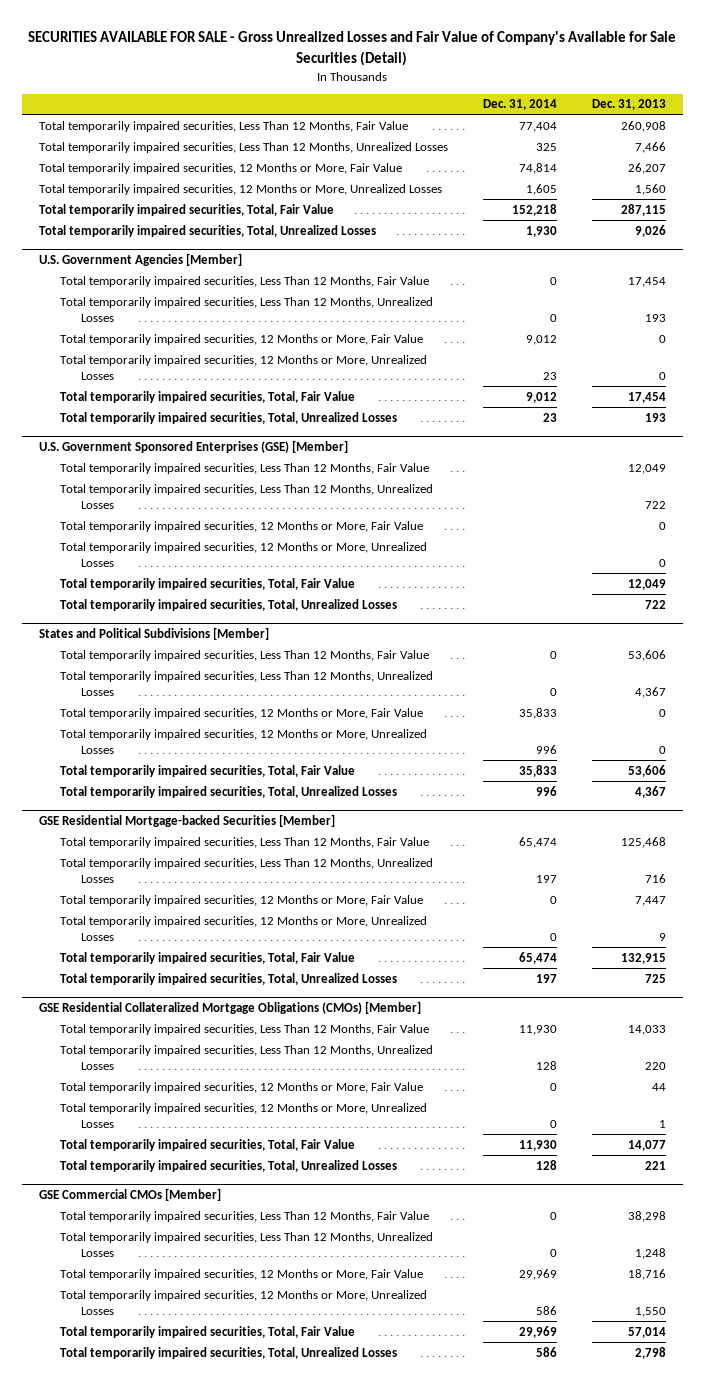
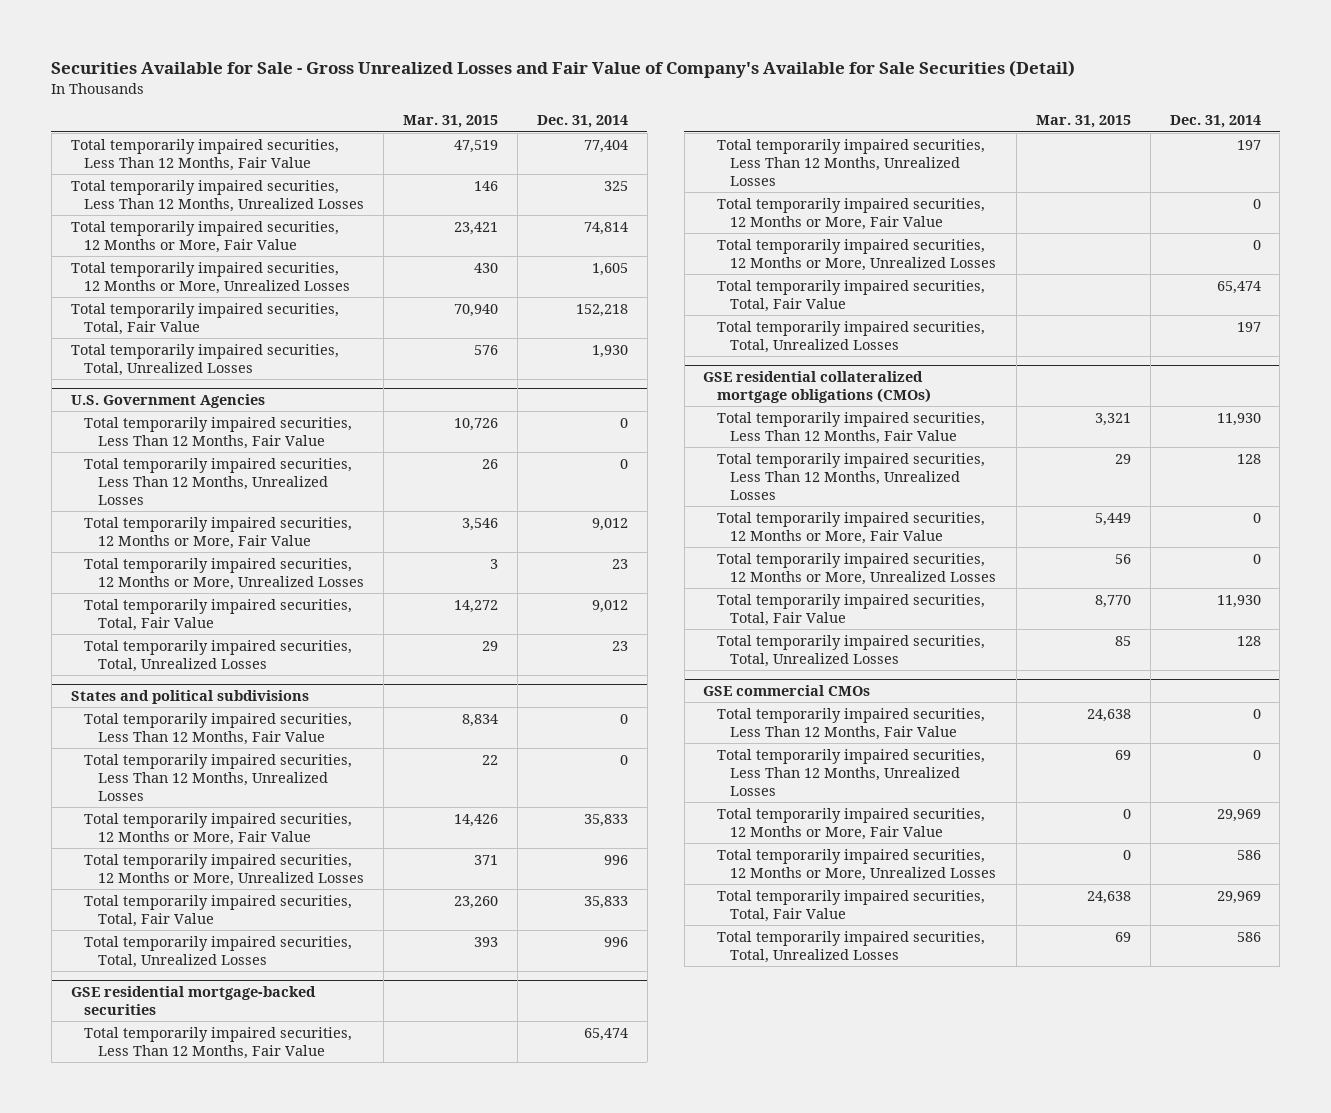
[28,31,677,66] SECURITIES AVAILABLE FOR SALE - Gross Unrealized Losses and Fair Value of Company's Available for Sale Securities (Detail) -> [51,60,1076,79] Securities Available for Sale - Gross Unrealized Losses and Fair Value of Company's Available for Sale Securities (Detail)
[591,99,666,111] Dec. 31, 2013 -> none
none -> [403,115,499,129] Mar. 31, 2015
[39,252,243,266] U.S. Government Agencies [Member] -> [70,393,265,408] U.S. Government Agencies
[39,439,349,453] U.S. Government Sponsored Enterprises (GSE) [Member] -> none
[60,462,430,474] Total temporarily impaired securities, Less Than 12 Months, Fair Value -> none
[60,483,434,510] Total temporarily impaired securities, Less Than 12 Months, Unrealized Losses -> none
[60,520,424,532] Total temporarily impaired securities, 12 Months or More, Fair Value -> none
[60,541,428,568] Total temporarily impaired securities, 12 Months or More, Unrealized Losses -> none
[60,577,356,590] Total temporarily impaired securities, Total, Fair Value -> none
[60,598,398,611] Total temporarily impaired securities, Total, Unrealized Losses -> none
[39,626,270,640] States and Political Subdivisions [Member] -> [70,689,309,704] States and political subdivisions
[39,813,336,827] GSE Residential Mortgage-backed Securities [Member] -> [70,985,316,1016] GSE residential mortgage-backed securities
[39,1000,422,1014] GSE Residential Collateralized Mortgage Obligations (CMOs) [Member] -> [703,370,931,404] GSE residential collateralized mortgage obligations (CMOs)
[39,1187,222,1201] GSE Commercial CMOs [Member] -> [703,684,871,696] GSE commercial CMOs

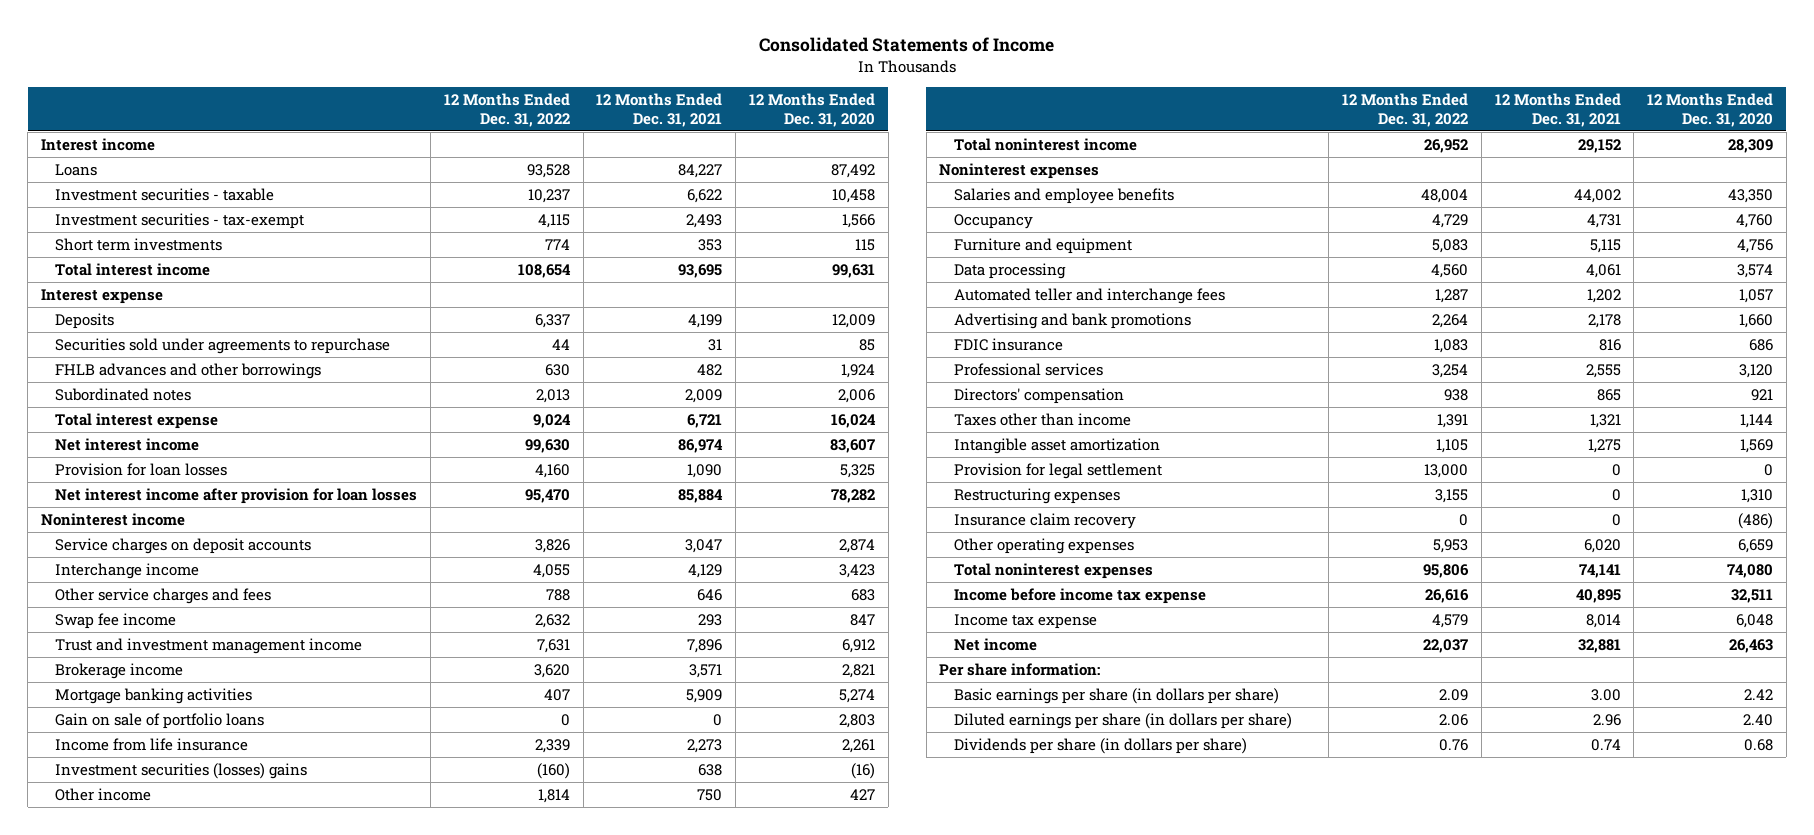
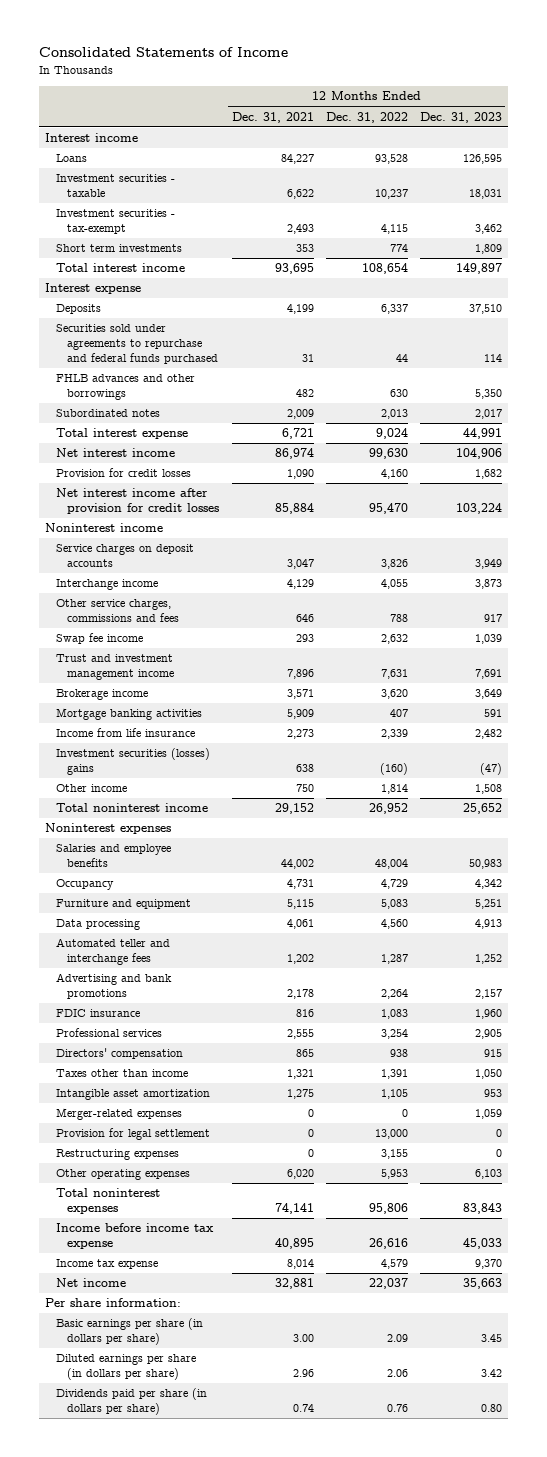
[748,93,875,127] 12 Months Ended Dec. 31, 2020 -> none
none -> [420,111,503,123] Dec. 31, 2023
[55,338,391,355] Securities sold under agreements to repurchase -> [56,324,219,365] Securities sold under agreements to repurchase and federal funds purchased
[55,463,228,477] Provision for loan losses -> [56,468,192,478] Provision for credit losses
[55,488,418,505] Net interest income after provision for loan losses -> [56,488,220,515] Net interest income after provision for credit losses
[55,588,272,605] Other service charges and fees -> [56,599,180,623] Other service charges, commissions and fees
[55,713,265,730] Gain on sale of portfolio loans -> none
none -> [56,1108,183,1121] Merger-related expenses
[953,513,1136,530] Insurance claim recovery -> none
[953,738,1247,755] Dividends per share (in dollars per share) -> [56,1388,208,1416] Dividends paid per share (in dollars per share)

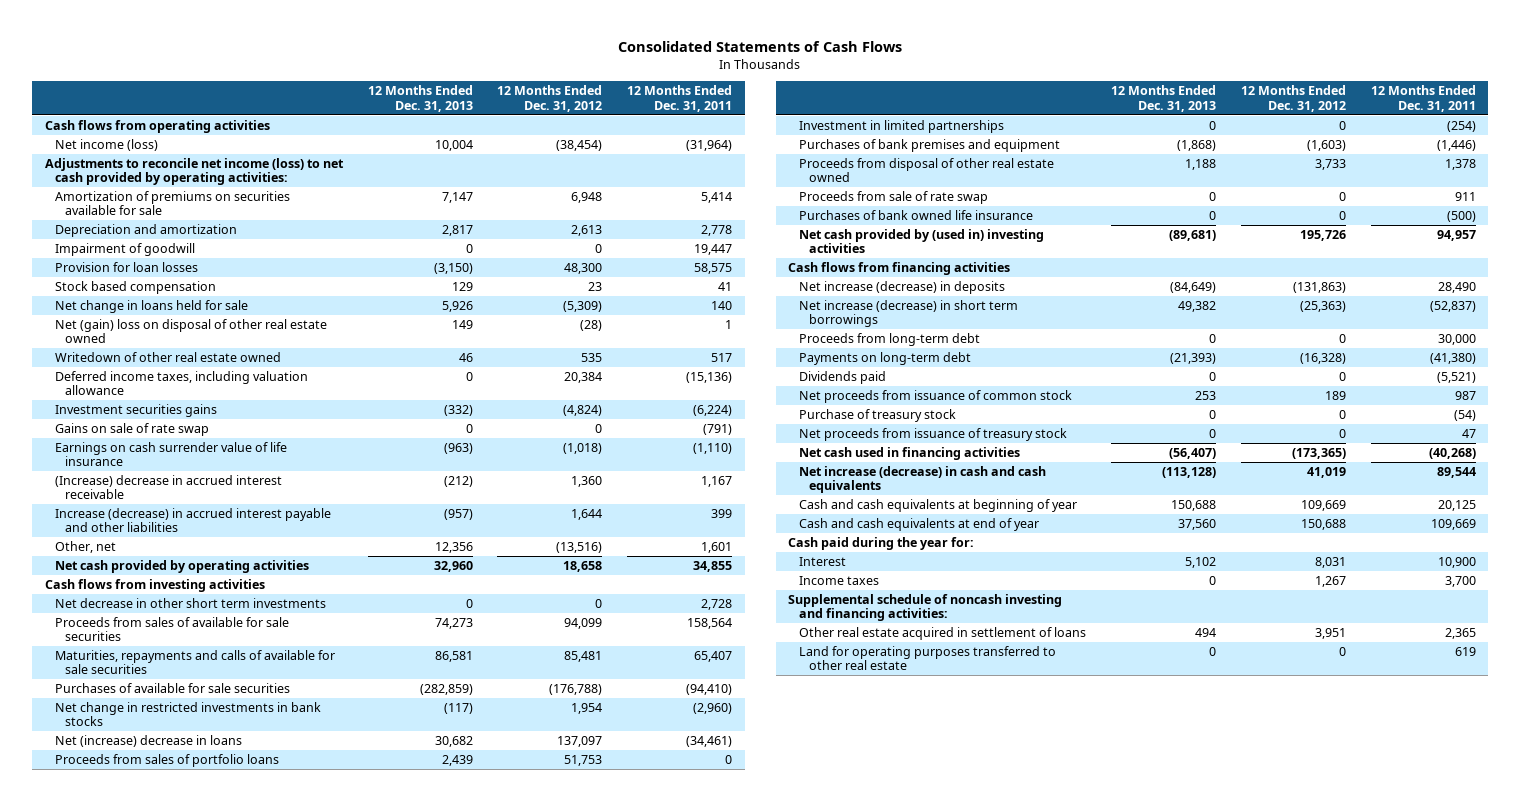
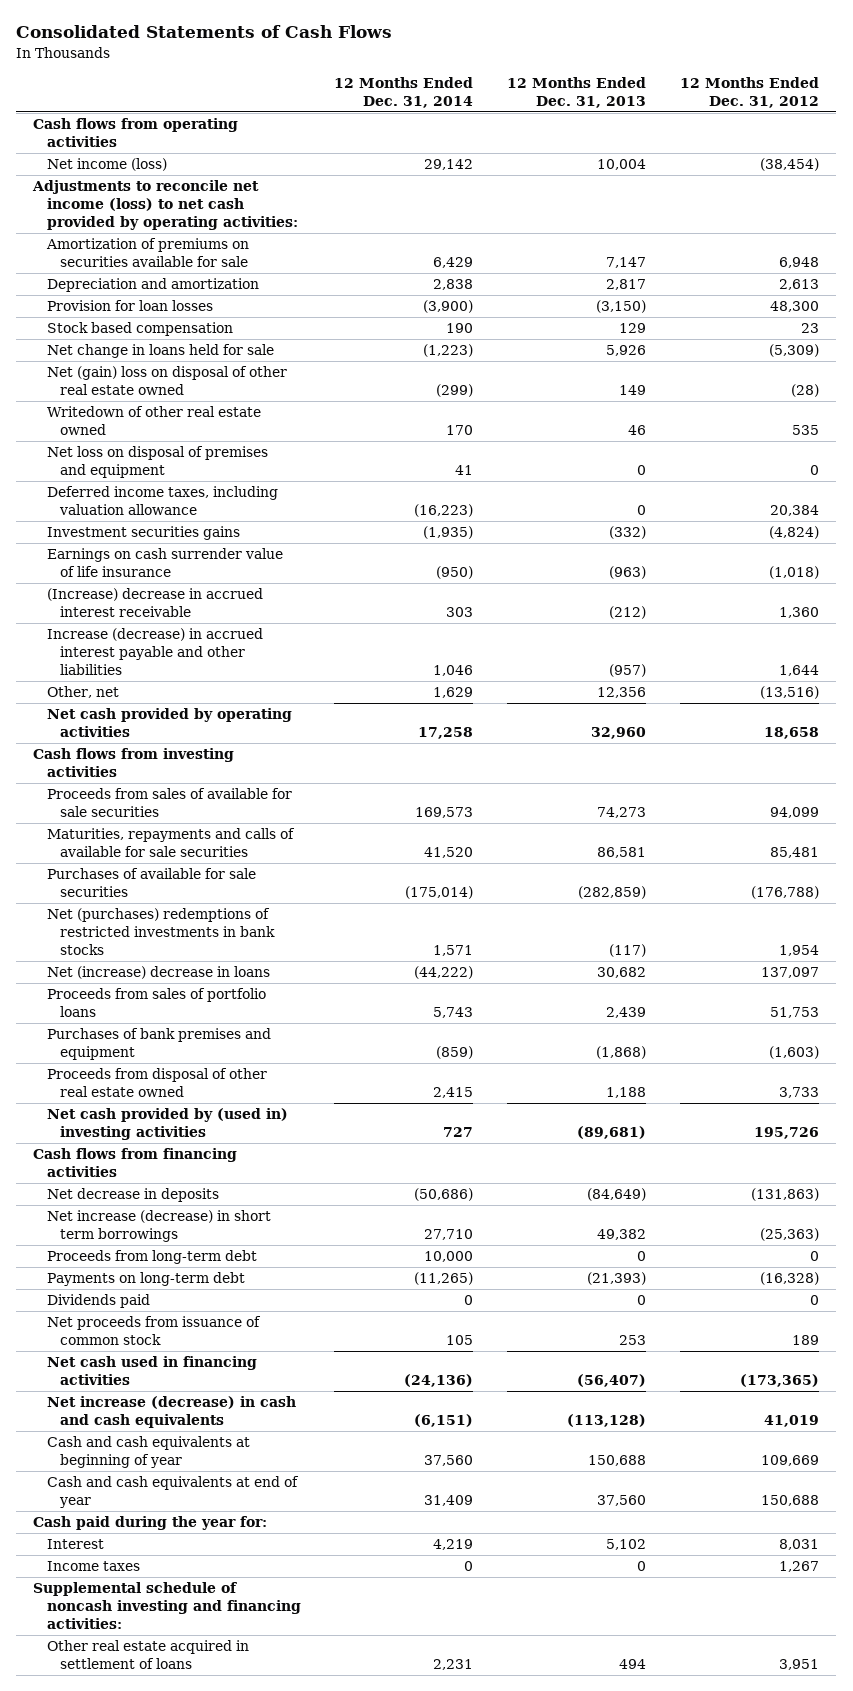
[627,85,733,112] 12 Months Ended Dec. 31, 2011 -> none
none -> [334,77,474,108] 12 Months Ended Dec. 31, 2014
[54,242,195,256] Impairment of goodwill -> none
none -> [46,446,268,479] Net loss on disposal of premises and equipment
[54,422,209,436] Gains on sale of rate swap -> none
[54,597,326,608] Net decrease in other short term investments -> none
[54,701,321,727] Net change in restricted investments in bank stocks -> [46,908,275,955] Net (purchases) redemptions of restricted investments in bank stocks
[798,119,1004,133] Investment in limited partnerships -> none
[798,190,988,204] Proceeds from sale of rate swap -> none
[798,209,1033,220] Purchases of bank owned life insurance -> none
[798,280,1005,294] Net increase (decrease) in deposits -> [46,1188,219,1203] Net decrease in deposits
[798,408,956,422] Purchase of treasury stock -> none
[798,427,1067,441] Net proceeds from issuance of treasury stock -> none
[798,645,1056,671] Land for operating purposes transferred to other real estate -> none

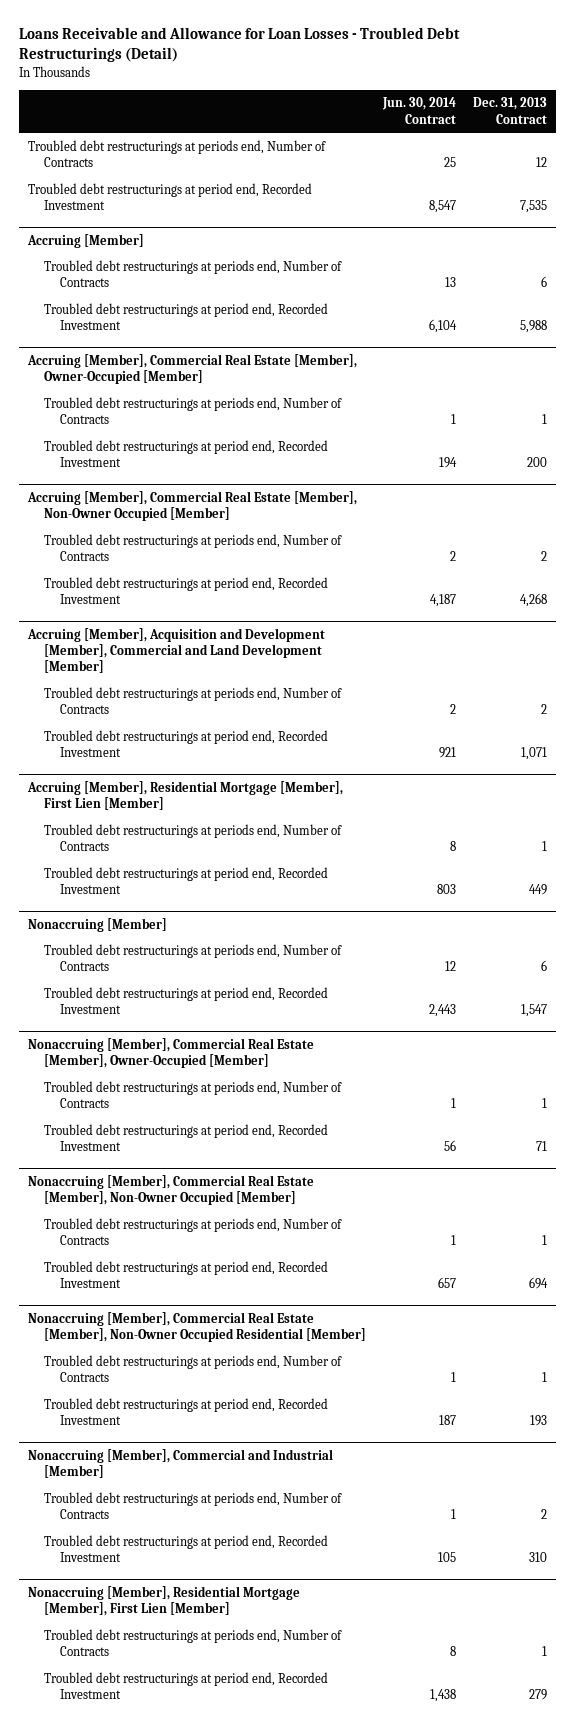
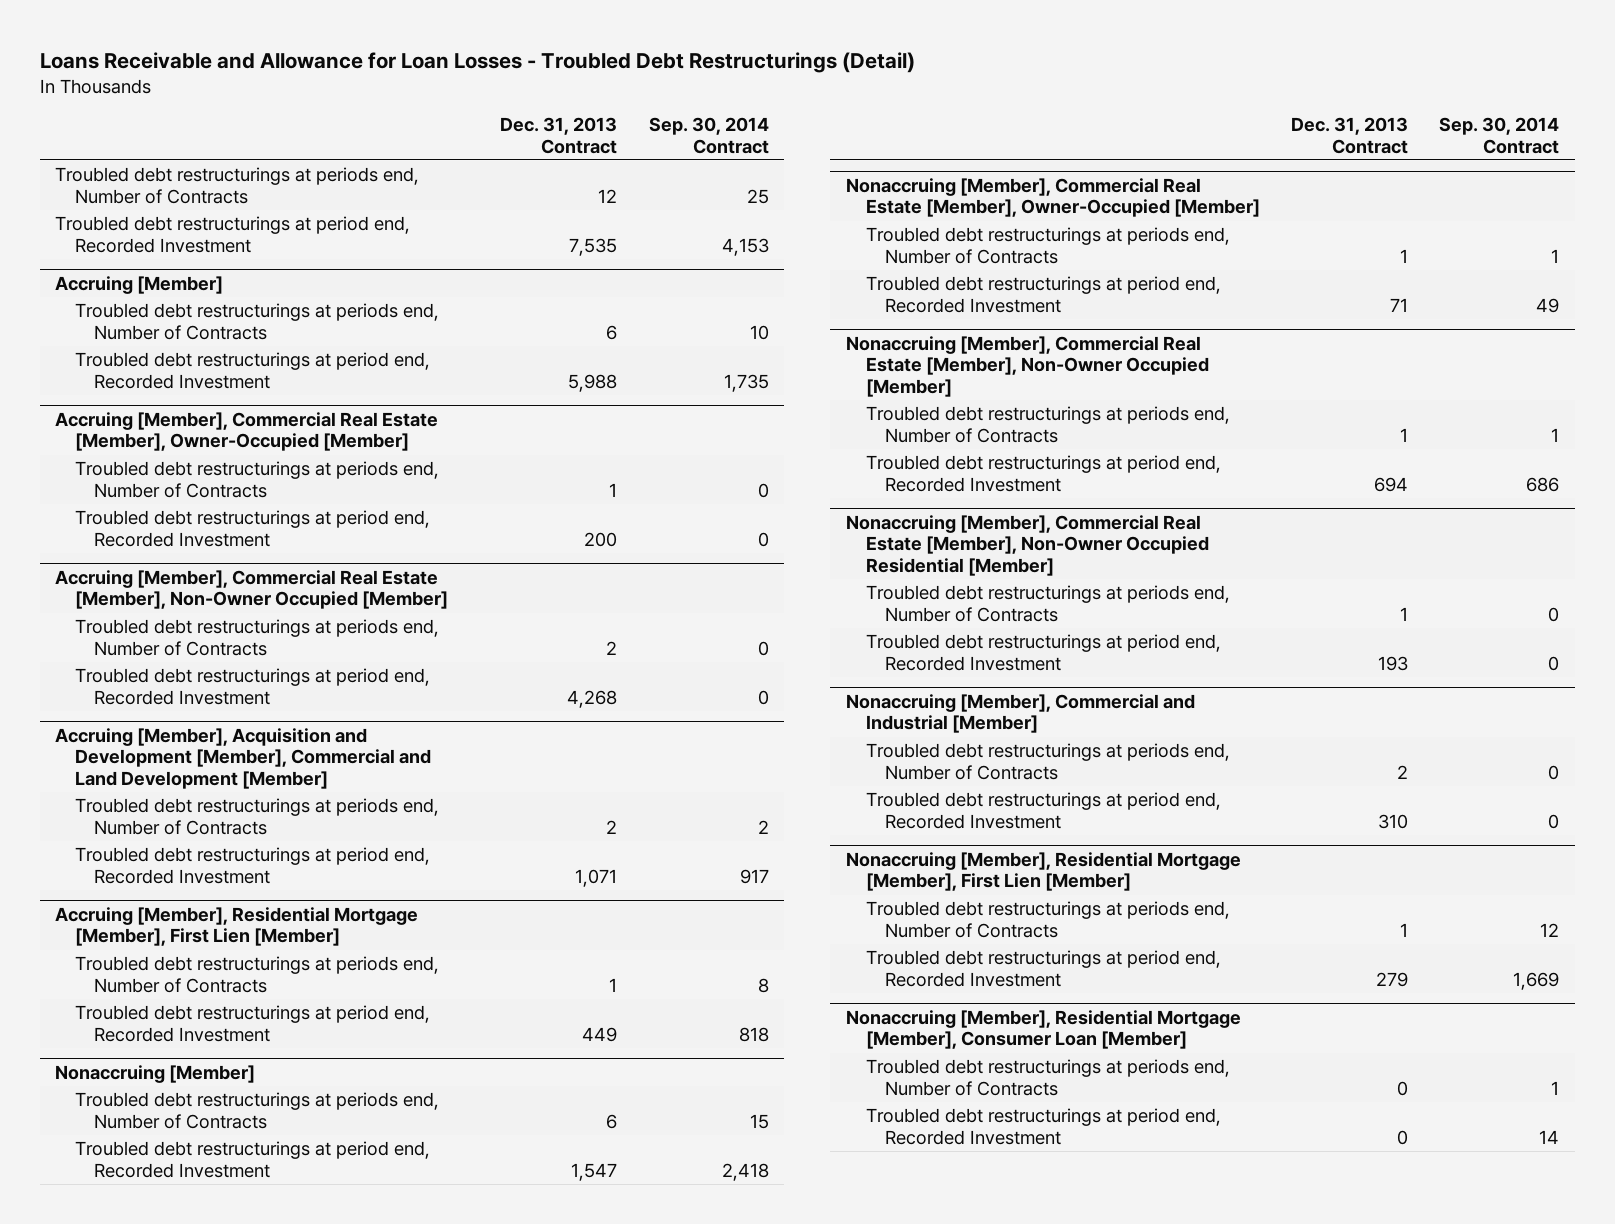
[381,97,456,124] Jun. 30, 2014 Contract -> none
none -> [648,117,769,154] Sep. 30, 2014 Contract
none -> [846,1009,1242,1050] Nonaccruing [Member], Residential Mortgage [Member], Consumer Loan [Member]
none -> [865,1059,1230,1096] Troubled debt restructurings at periods end, Number of Contracts
none -> [865,1108,1221,1145] Troubled debt restructurings at period end, Recorded Investment

